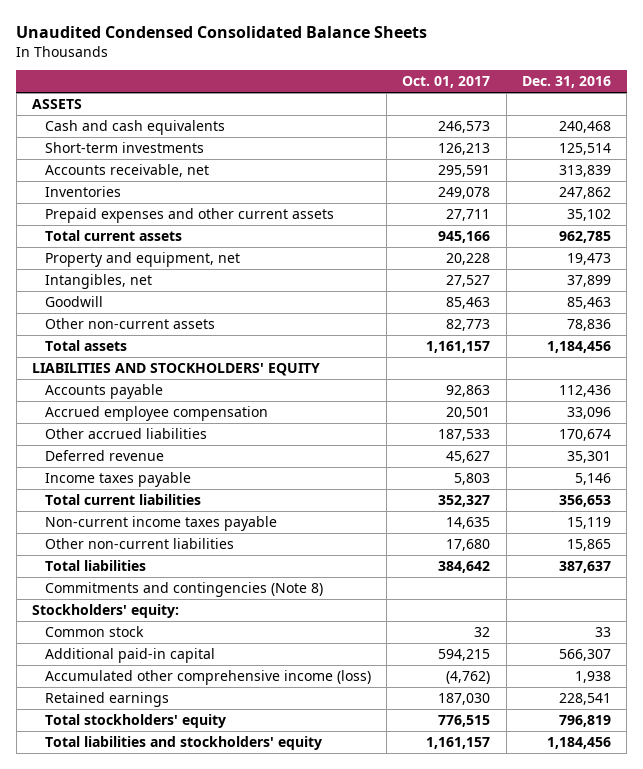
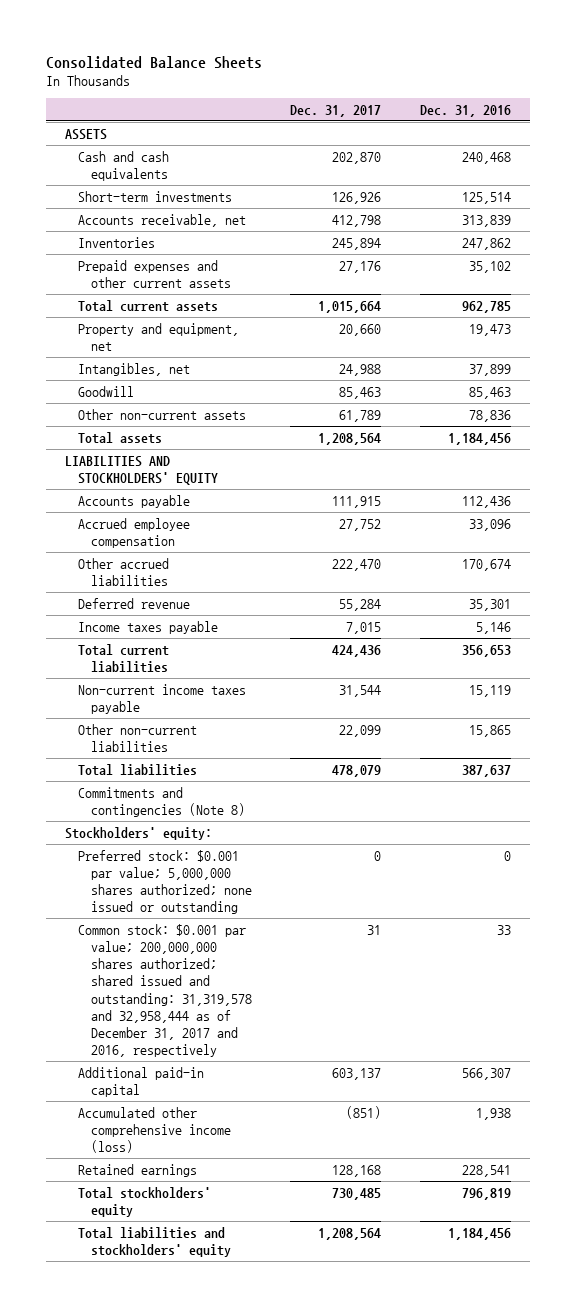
[16,25,428,38] Unaudited Condensed Consolidated Balance Sheets -> [45,55,262,69] Consolidated Balance Sheets
[402,76,491,89] Oct. 01, 2017 -> none
none -> [290,104,382,117] Dec. 31, 2017
none -> [78,849,253,915] Preferred stock: $0.001 par value; 5,000,000 shares authorized; none issued or outstanding
[44,625,144,637] Common stock -> [78,923,253,1058] Common stock: $0.001 par value; 200,000,000 shares authorized; shared issued and outstanding: 31,319,578 and 32,958,444 as of December 31, 2017 and 2016, respectively

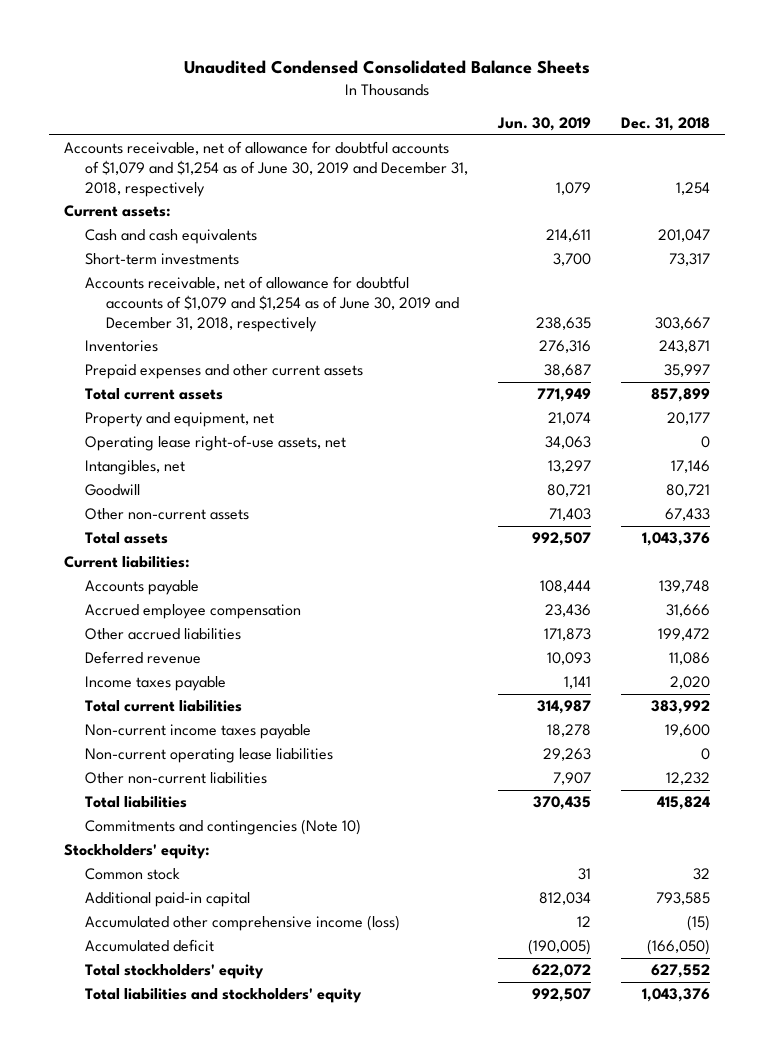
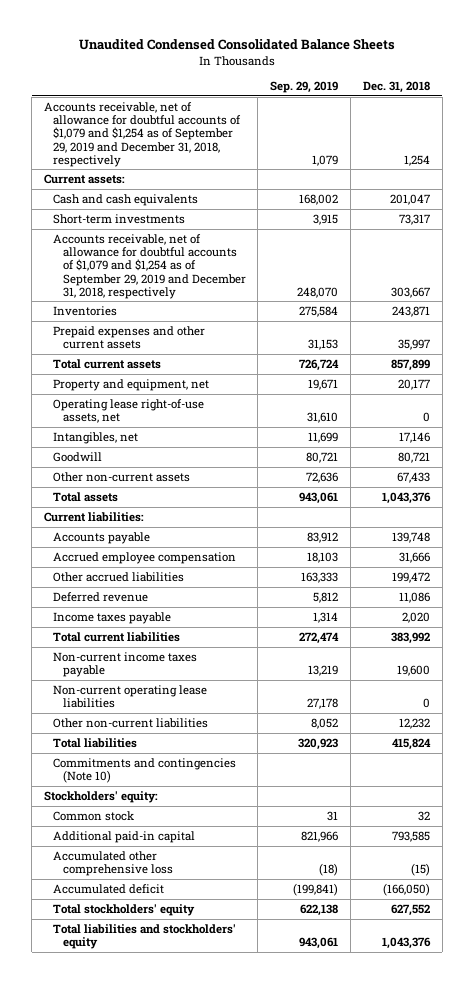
[496,116,591,131] Jun. 30, 2019 -> none
none -> [270,80,339,93] Sep. 29, 2019
[63,141,468,197] Accounts receivable, net of allowance for doubtful accounts of $1,079 and $1,254 as of June 30, 2019 and December 31, 2018, respectively -> [43,101,242,167] Accounts receivable, net of allowance for doubtful accounts of $1,079 and $1,254 as of September 29, 2019 and December 31, 2018, respectively
[84,276,460,332] Accounts receivable, net of allowance for doubtful accounts of $1,079 and $1,254 as of June 30, 2019 and December 31, 2018, respectively -> [53,233,246,299] Accounts receivable, net of allowance for doubtful accounts of $1,079 and $1,254 as of September 29, 2019 and December 31, 2018, respectively
[84,915,400,932] Accumulated other comprehensive income (loss) -> [53,850,173,877] Accumulated other comprehensive loss

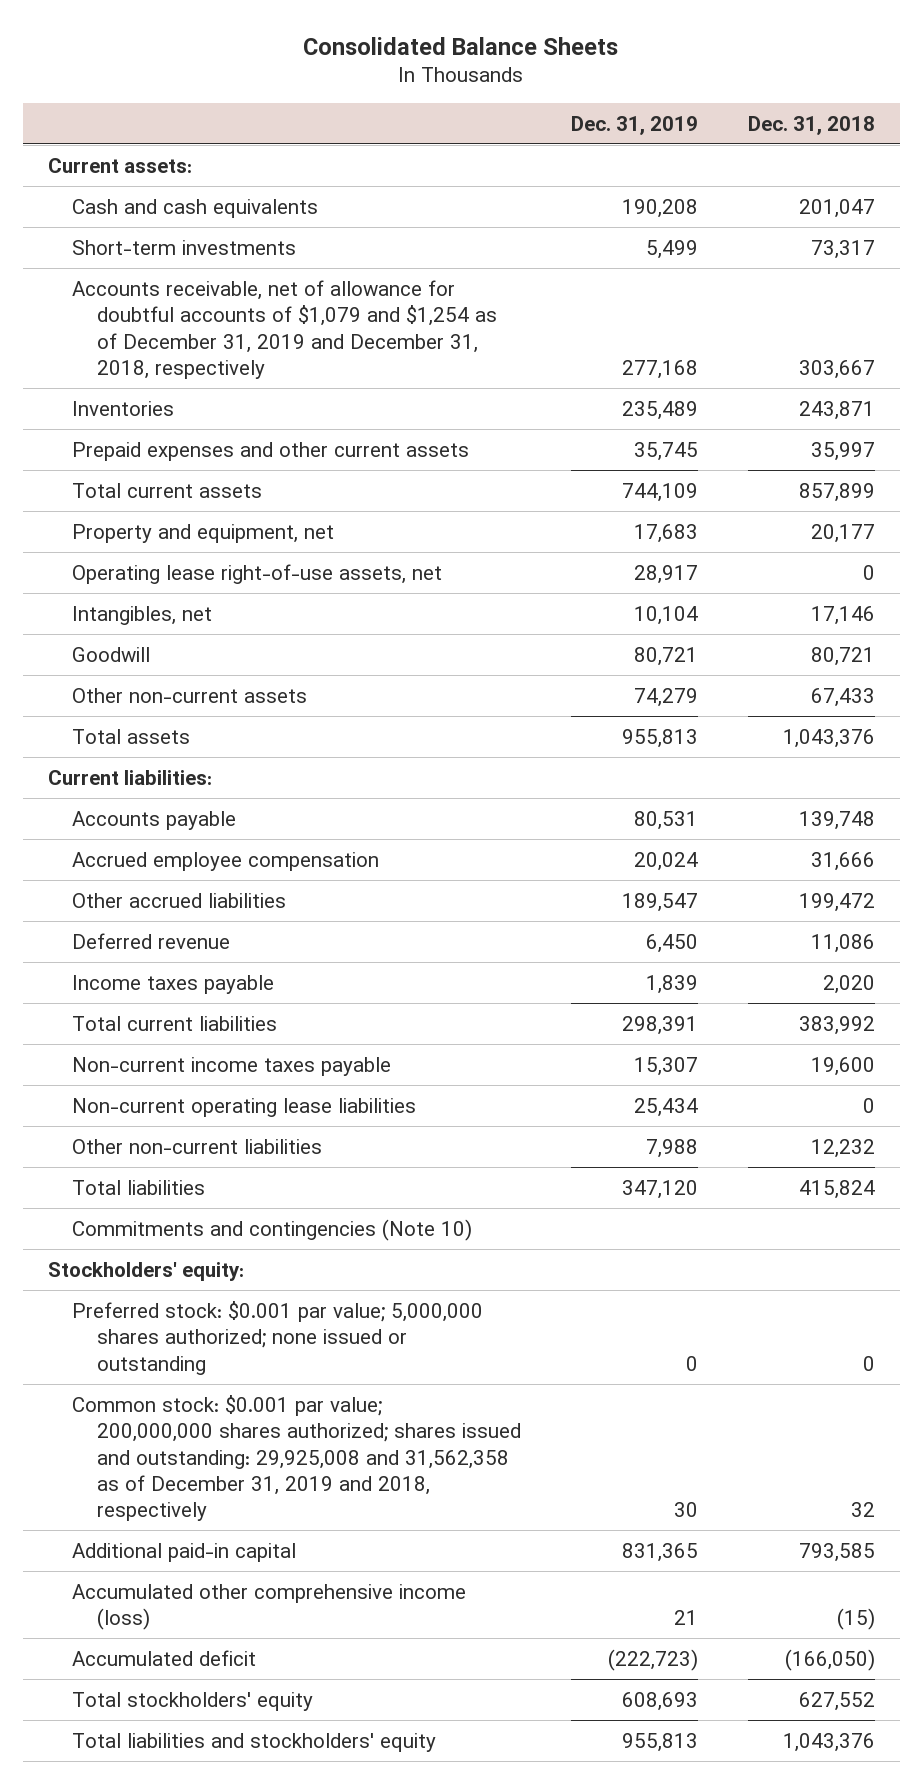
[79,39,396,51] Unaudited Condensed Consolidated Balance Sheets -> [303,36,619,55] Consolidated Balance Sheets
[270,80,339,93] Sep. 29, 2019 -> none
none -> [570,115,698,135] Dec. 31, 2019
[43,101,242,167] Accounts receivable, net of allowance for doubtful accounts of $1,079 and $1,254 as of September 29, 2019 and December 31, 2018, respectively -> none
[53,233,246,299] Accounts receivable, net of allowance for doubtful accounts of $1,079 and $1,254 as of September 29, 2019 and December 31, 2018, respectively -> [72,279,497,379] Accounts receivable, net of allowance for doubtful accounts of $1,079 and $1,254 as of December 31, 2019 and December 31, 2018, respectively
none -> [72,1300,484,1375] Preferred stock: $0.001 par value; 5,000,000 shares authorized; none issued or outstanding
[53,810,135,821] Common stock -> [72,1394,521,1522] Common stock: $0.001 par value; 200,000,000 shares authorized; shares issued and outstanding: 29,925,008 and 31,562,358 as of December 31, 2019 and 2018, respectively
[53,850,173,877] Accumulated other comprehensive loss -> [72,1583,467,1631] Accumulated other comprehensive income (loss)

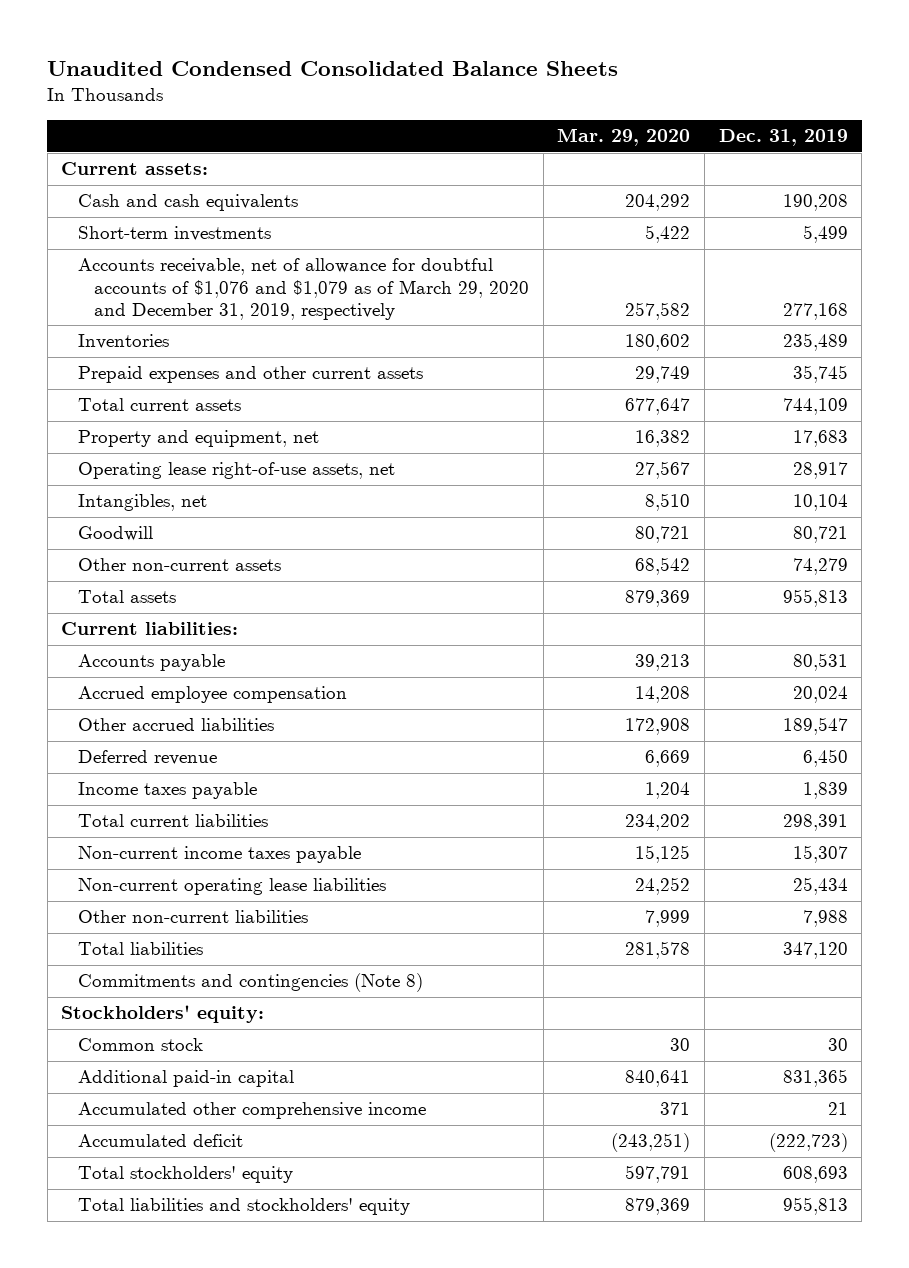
[303,36,619,55] Consolidated Balance Sheets -> [47,60,619,76] Unaudited Condensed Consolidated Balance Sheets
[747,115,875,135] Dec. 31, 2018 -> none
none -> [557,128,691,147] Mar. 29, 2020
[72,279,497,379] Accounts receivable, net of allowance for doubtful accounts of $1,079 and $1,254 as of December 31, 2019 and December 31, 2018, respectively -> [77,258,530,320] Accounts receivable, net of allowance for doubtful accounts of $1,076 and $1,079 as of March 29, 2020 and December 31, 2019, respectively
[72,1218,473,1241] Commitments and contingencies (Note 10) -> [77,973,423,993] Commitments and contingencies (Note 8)
[72,1300,484,1375] Preferred stock: $0.001 par value; 5,000,000 shares authorized; none issued or outstanding -> none
[72,1394,521,1522] Common stock: $0.001 par value; 200,000,000 shares authorized; shares issued and outstanding: 29,925,008 and 31,562,358 as of December 31, 2019 and 2018, respectively -> [77,1038,203,1052] Common stock
[72,1583,467,1631] Accumulated other comprehensive income (loss) -> [77,1102,426,1120] Accumulated other comprehensive income

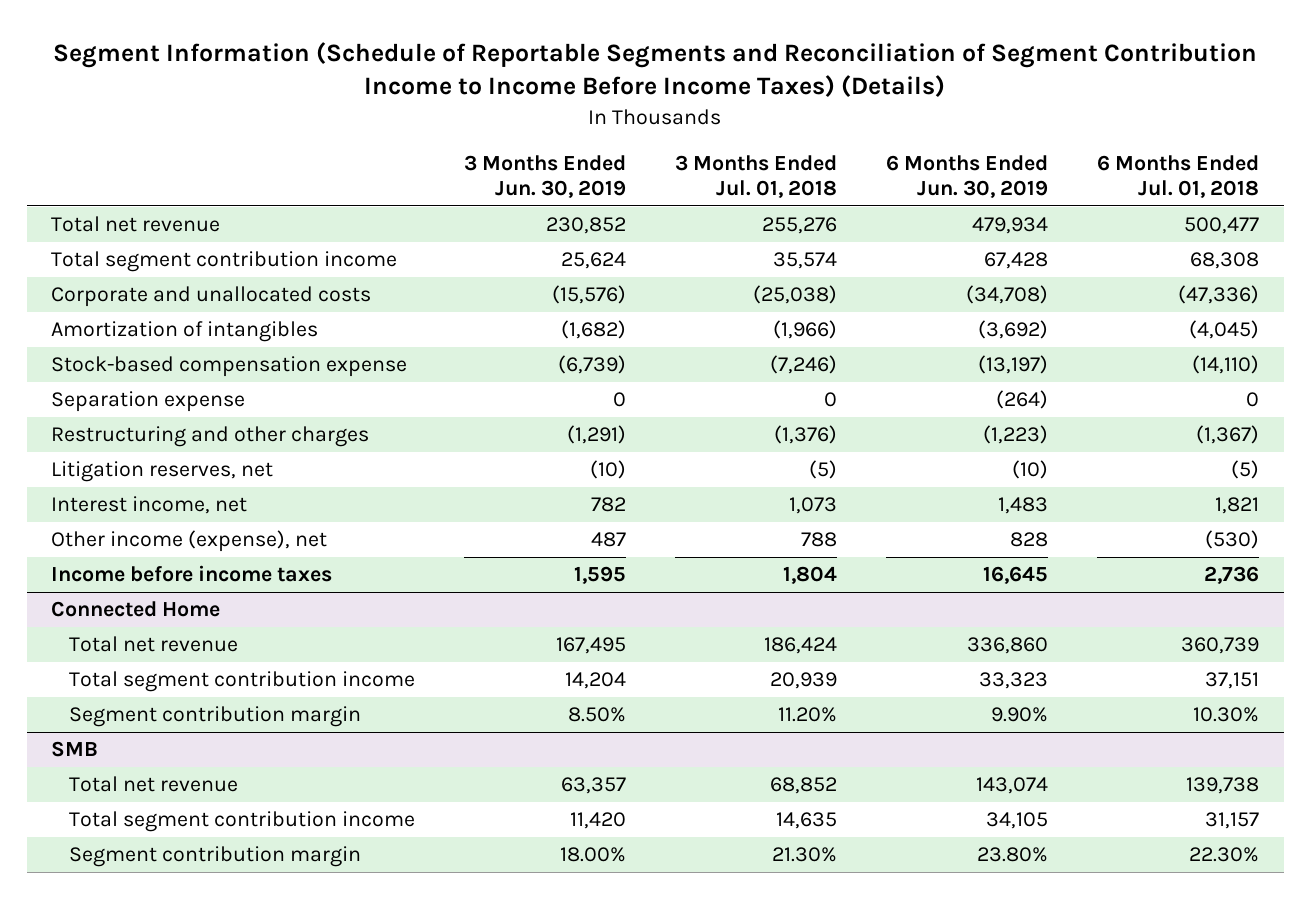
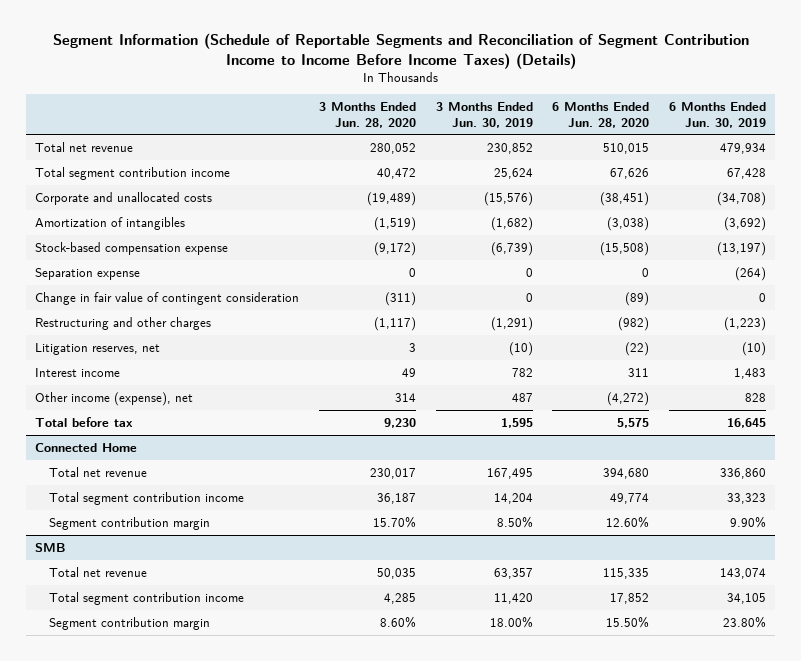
[675,154,838,199] 3 Months Ended Jul. 01, 2018 -> none
[1097,154,1260,199] 6 Months Ended Jul. 01, 2018 -> none
none -> [319,101,417,128] 3 Months Ended Jun. 28, 2020
none -> [552,101,650,128] 6 Months Ended Jun. 28, 2020
none -> [35,291,300,305] Change in fair value of contingent consideration
[51,496,248,515] Interest income, net -> [35,367,121,377] Interest income
[51,565,333,583] Income before income taxes -> [35,416,134,427] Total before tax

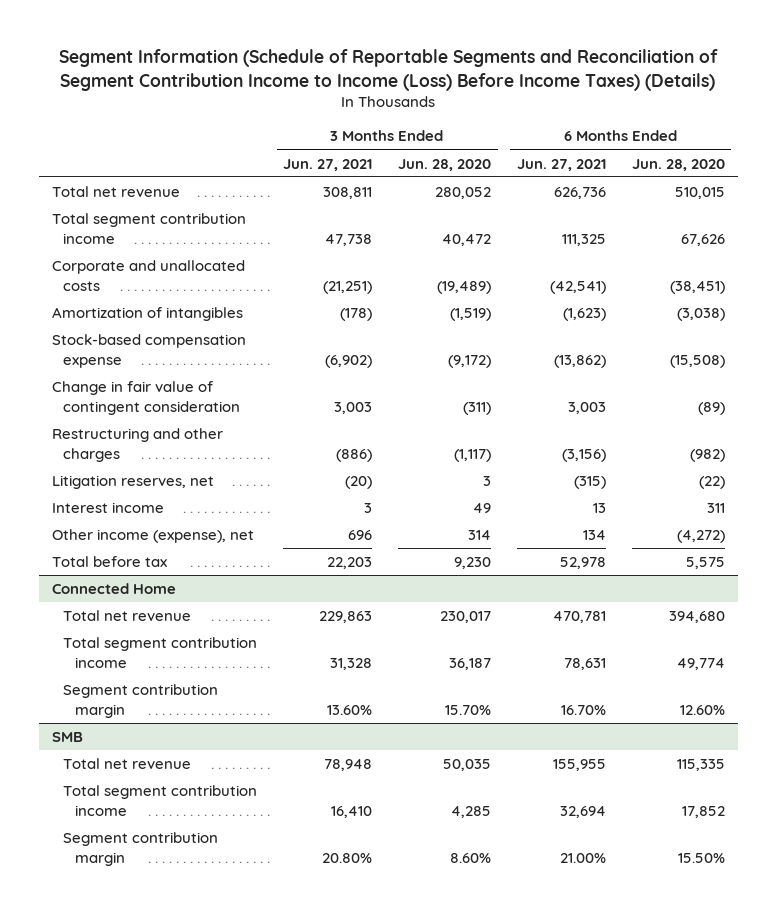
[52,33,749,69] Segment Information (Schedule of Reportable Segments and Reconciliation of Segment Contribution Income to Income Before Income Taxes) (Details) -> [59,48,719,91] Segment Information (Schedule of Reportable Segments and Reconciliation of Segment Contribution Income to Income (Loss) Before Income Taxes) (Details)
[435,101,533,128] 3 Months Ended Jun. 30, 2019 -> none
[668,101,766,128] 6 Months Ended Jun. 30, 2019 -> none
none -> [283,158,373,171] Jun. 27, 2021
none -> [516,158,606,171] Jun. 27, 2021
[35,267,141,280] Separation expense -> none

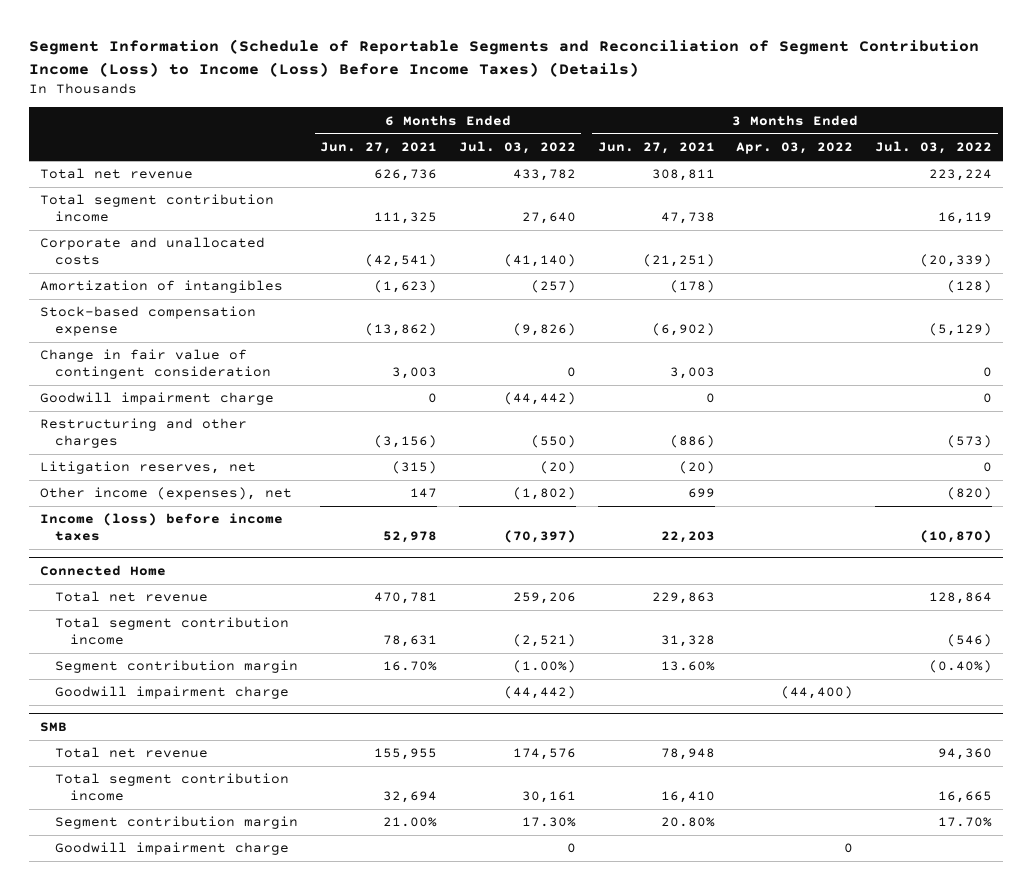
[59,48,719,91] Segment Information (Schedule of Reportable Segments and Reconciliation of Segment Contribution Income to Income (Loss) Before Income Taxes) (Details) -> [29,39,980,77] Segment Information (Schedule of Reportable Segments and Reconciliation of Segment Contribution Income (Loss) to Income (Loss) Before Income Taxes) (Details)
[398,158,492,171] Jun. 28, 2020 -> none
[631,158,725,171] Jun. 28, 2020 -> none
none -> [458,141,576,155] Jul. 03, 2022
none -> [736,142,854,155] Apr. 03, 2022
none -> [875,141,993,155] Jul. 03, 2022
none -> [40,392,275,406] Goodwill impairment charge
[52,502,165,514] Interest income -> none
[52,529,255,544] Other income (expense), net -> [40,487,293,501] Other income (expenses), net
[348,530,373,541] 696 -> [687,488,715,499] 699
[582,530,606,541] 134 -> [409,488,437,499] 147
[52,556,168,568] Total before tax -> [40,513,284,542] Income (loss) before income taxes
none -> [55,686,290,700] Goodwill impairment charge
none -> [55,842,290,856] Goodwill impairment charge

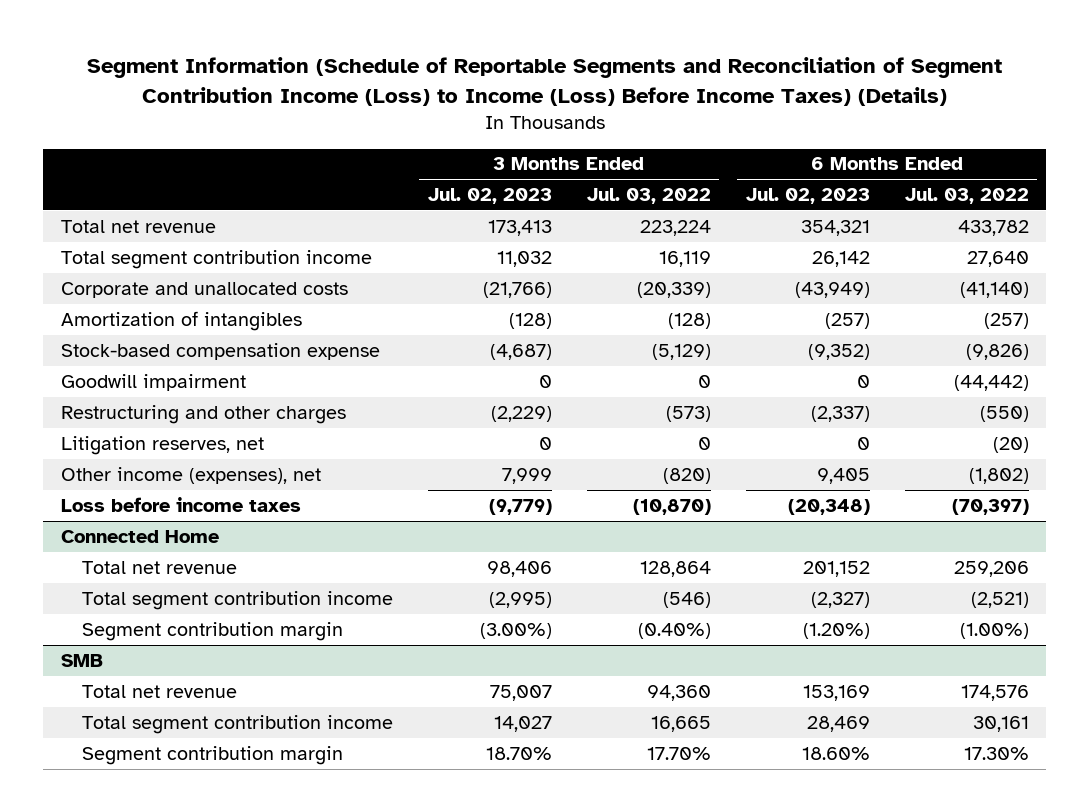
[319,142,437,155] Jun. 27, 2021 -> none
[597,142,715,155] Jun. 27, 2021 -> none
[736,142,854,155] Apr. 03, 2022 -> none
none -> [427,188,552,205] Jul. 02, 2023
none -> [745,188,870,205] Jul. 02, 2023
[40,349,272,380] Change in fair value of contingent consideration -> none
[40,392,275,406] Goodwill impairment charge -> [60,373,246,391] Goodwill impairment
[40,513,284,542] Income (loss) before income taxes -> [60,496,301,512] Loss before income taxes
[55,686,290,700] Goodwill impairment charge -> none
[55,842,290,856] Goodwill impairment charge -> none

